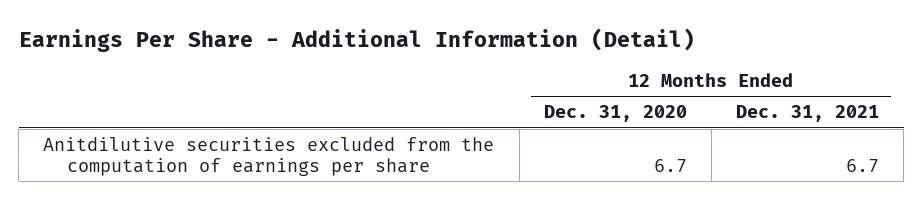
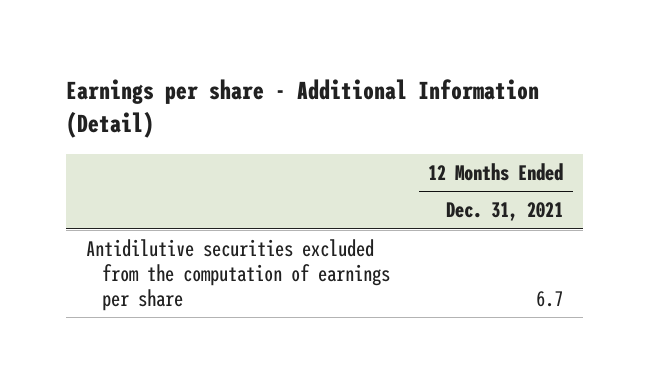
[18,27,695,52] Earnings Per Share - Additional Information (Detail) -> [66,79,540,139] Earnings per share - Additional Information (Detail)
[543,105,687,123] Dec. 31, 2020 -> none
[43,136,495,176] Anitdilutive securities excluded from the computation of earnings per share -> [85,239,390,311] Antidilutive securities excluded from the computation of earnings per share

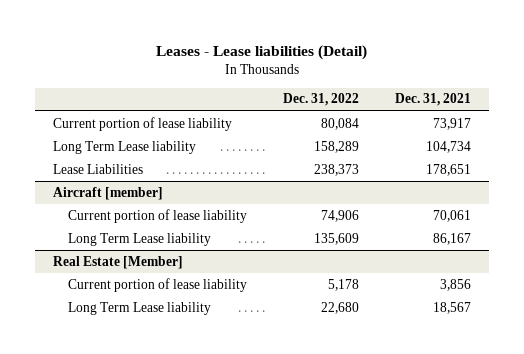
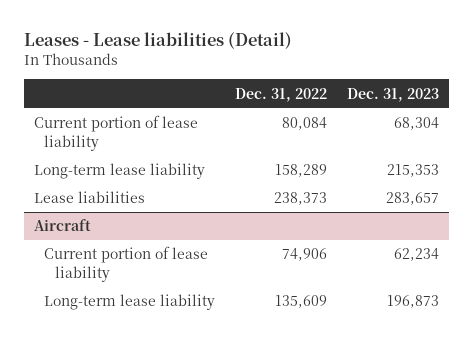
[395,93,472,107] Dec. 31, 2021 -> none
none -> [347,87,440,102] Dec. 31, 2023
[53,140,197,154] Long Term Lease liability -> [33,163,205,180] Long-term lease liability
[53,163,144,174] Lease Liabilities -> [33,191,145,204] Lease liabilities
[53,186,164,200] Aircraft [member] -> [33,219,91,232] Aircraft
[53,255,184,269] Real Estate [Member] -> none
[67,277,247,292] Current portion of lease liability -> none
[67,301,211,315] Long Term Lease liability -> none
[67,232,211,246] Long Term Lease liability -> [44,294,216,311] Long-term lease liability

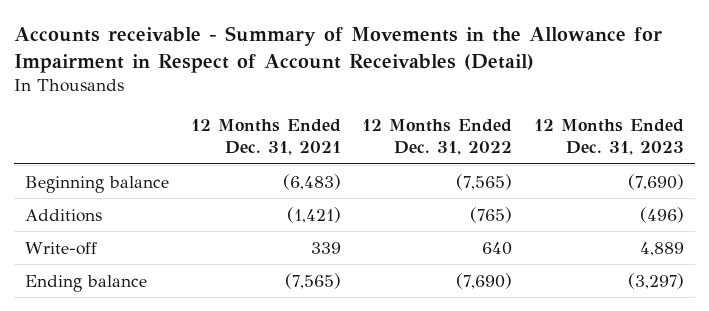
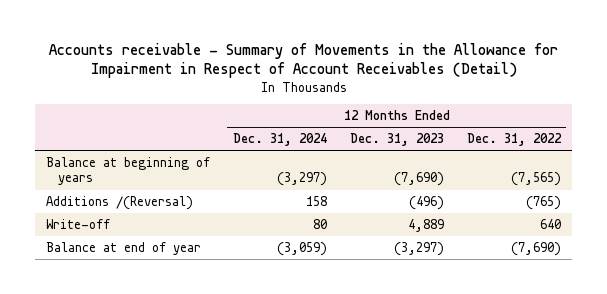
[190,119,341,156] 12 Months Ended Dec. 31, 2021 -> none
none -> [233,133,328,147] Dec. 31, 2024
[24,175,169,193] Beginning balance -> [46,156,211,186] Balance at beginning of years
[24,208,102,222] Additions -> [46,195,194,210] Additions /(Reversal)
[24,274,147,292] Ending balance -> [46,241,202,255] Balance at end of year

